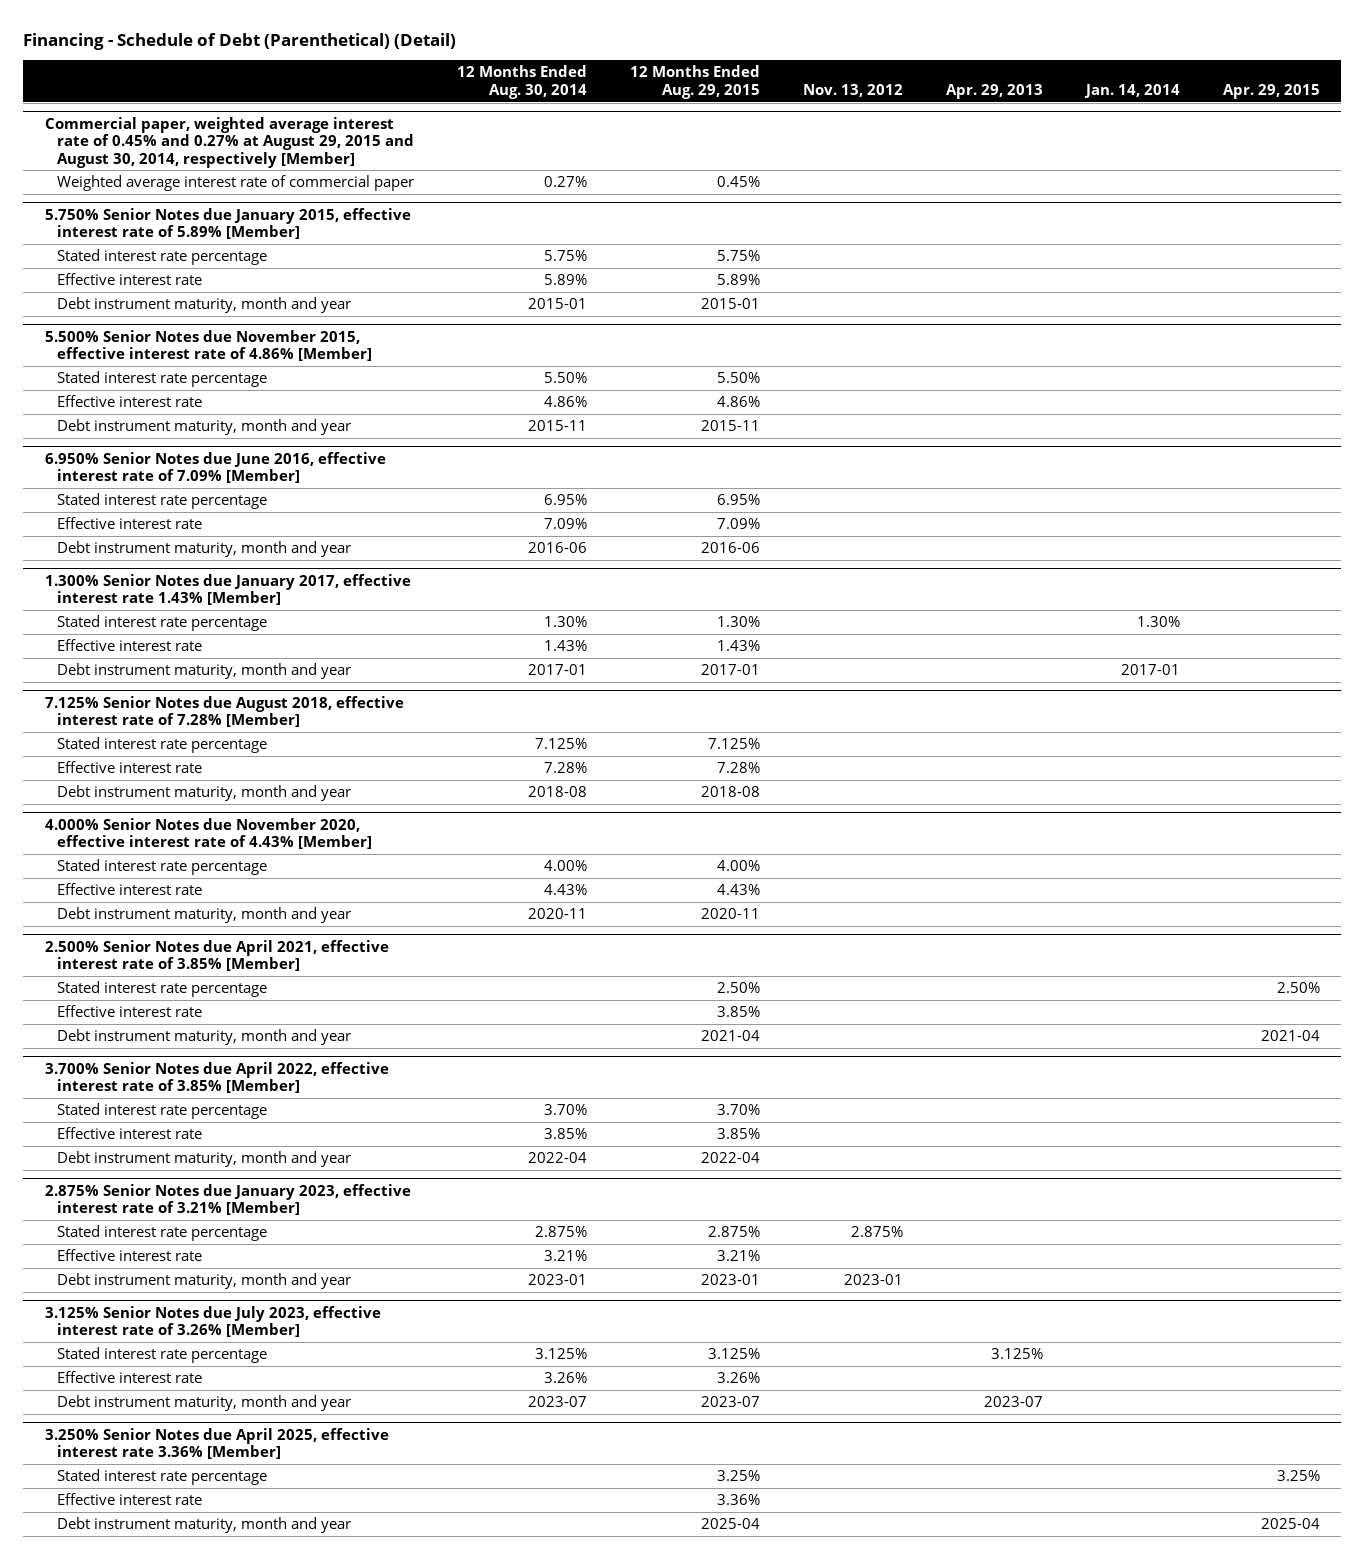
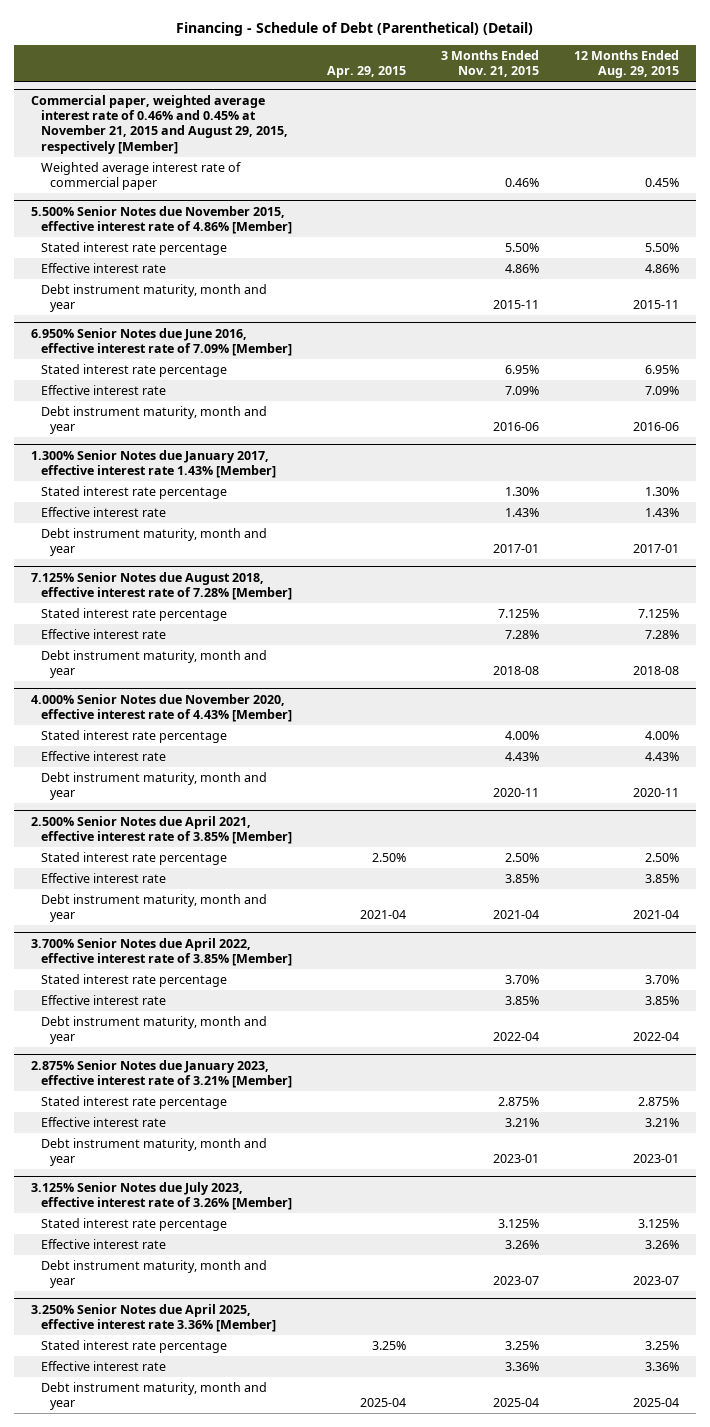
[456,65,587,99] 12 Months Ended Aug. 30, 2014 -> none
[802,83,903,97] Nov. 13, 2012 -> none
[945,83,1043,99] Apr. 29, 2013 -> none
[1083,83,1180,98] Jan. 14, 2014 -> none
none -> [440,49,539,78] 3 Months Ended Nov. 21, 2015
[44,116,414,168] Commercial paper, weighted average interest rate of 0.45% and 0.27% at August 29, 2015 and August 30, 2014, respectively [Member] -> [31,94,288,154] Commercial paper, weighted average interest rate of 0.46% and 0.45% at November 21, 2015 and August 29, 2015, respectively [Member]
[44,207,411,240] 5.750% Senior Notes due January 2015, effective interest rate of 5.89% [Member] -> none
[56,249,267,266] Stated interest rate percentage -> none
[56,273,202,286] Effective interest rate -> none
[56,297,351,314] Debt instrument maturity, month and year -> none

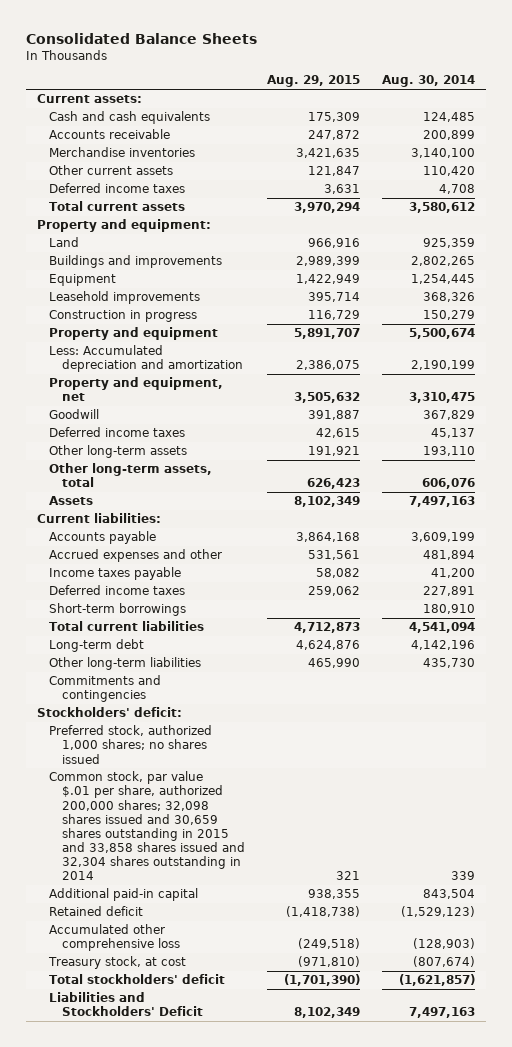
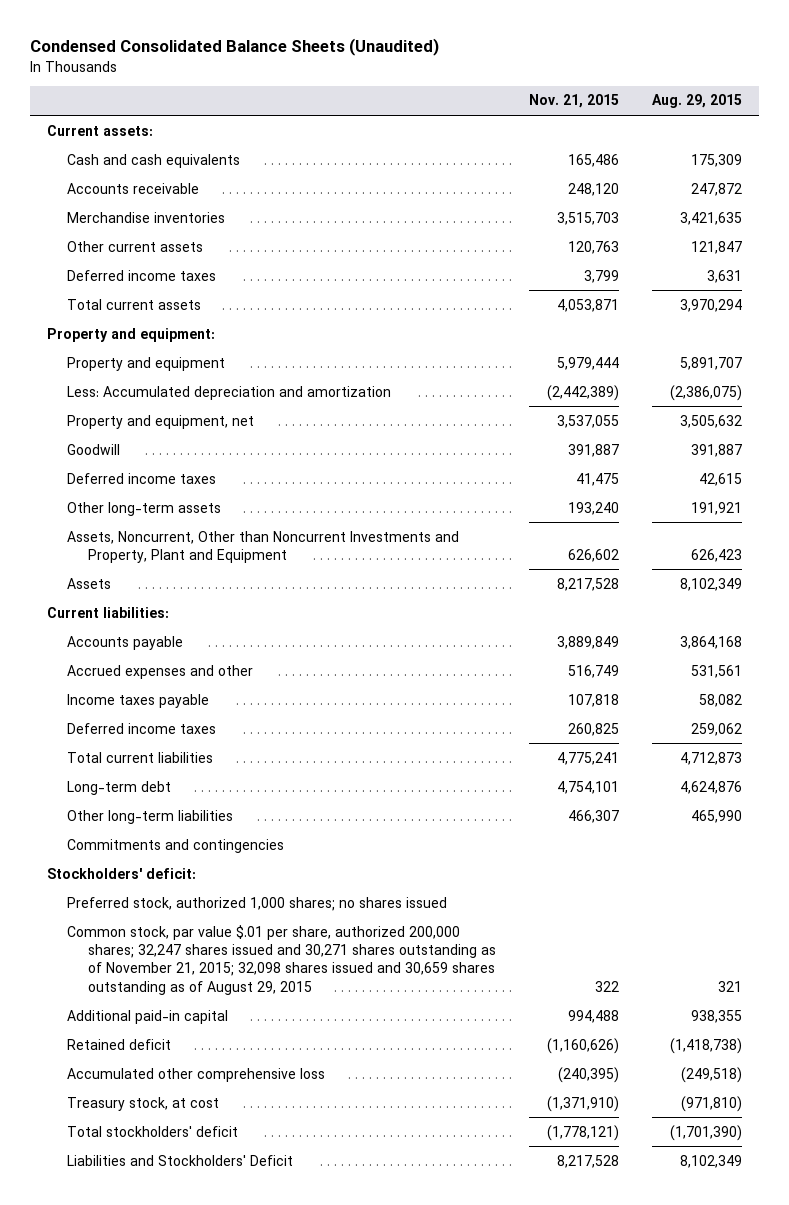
[25,32,257,44] Consolidated Balance Sheets -> [30,38,440,57] Condensed Consolidated Balance Sheets (Unaudited)
[381,75,475,88] Aug. 30, 2014 -> none
none -> [528,94,619,109] Nov. 21, 2015
[49,237,80,248] Land -> none
[49,255,223,269] Buildings and improvements -> none
[49,274,117,287] Equipment -> none
[49,291,201,305] Leasehold improvements -> none
[49,310,198,323] Construction in progress -> none
[295,360,360,371] 2,386,075 -> [670,384,743,401] (2,386,075)
[49,463,213,488] Other long-term assets, total -> [67,530,460,563] Assets, Noncurrent, Other than Noncurrent Investments and Property, Plant and Equipment
[49,603,187,617] Short-term borrowings -> none
[49,771,245,881] Common stock, par value $.01 per share, authorized 200,000 shares; 32,098 shares issued and 30,659 shares outstanding in 2015 and 33,858 shares issued and 32,304 shares outstanding in 2014 -> [67,924,496,995] Common stock, par value $.01 per share, authorized 200,000 shares; 32,247 shares issued and 30,271 shares outstanding as of November 21, 2015; 32,098 shares issued and 30,659 shares outstanding as of August 29, 2015

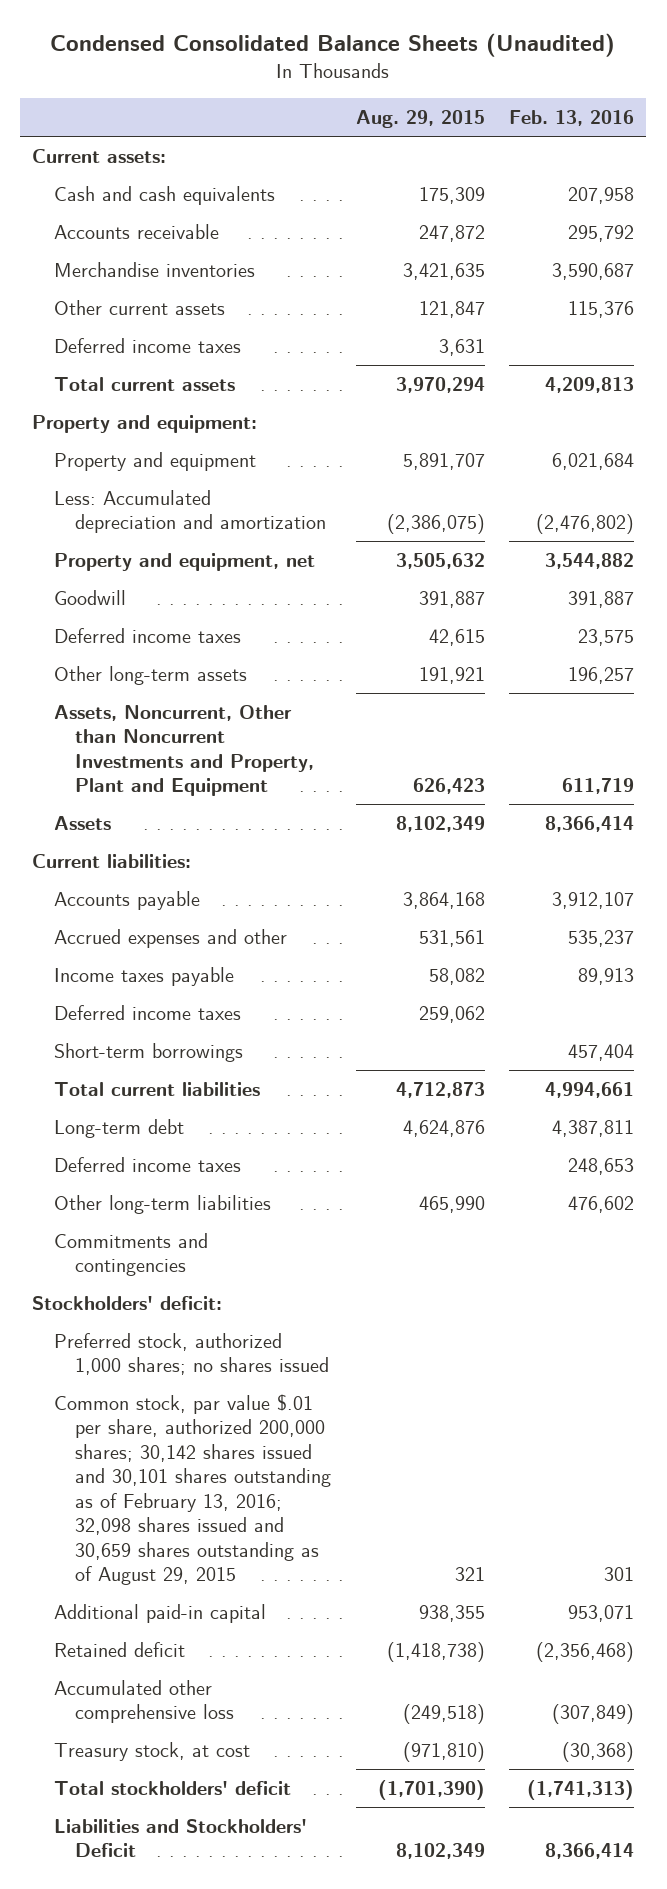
[528,94,619,109] Nov. 21, 2015 -> none
none -> [509,110,635,127] Feb. 13, 2016
none -> [53,1042,243,1062] Short-term borrowings
none -> [53,1156,241,1172] Deferred income taxes
[67,924,496,995] Common stock, par value $.01 per share, authorized 200,000 shares; 32,247 shares issued and 30,271 shares outstanding as of November 21, 2015; 32,098 shares issued and 30,659 shares outstanding as of August 29, 2015 -> [53,1393,332,1585] Common stock, par value $.01 per share, authorized 200,000 shares; 30,142 shares issued and 30,101 shares outstanding as of February 13, 2016; 32,098 shares issued and 30,659 shares outstanding as of August 29, 2015

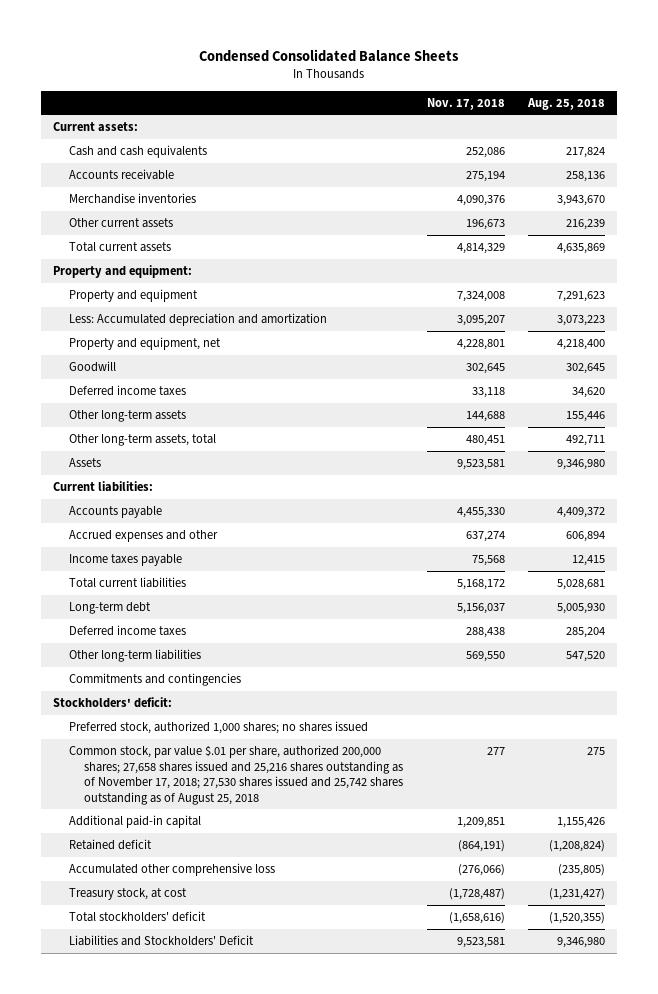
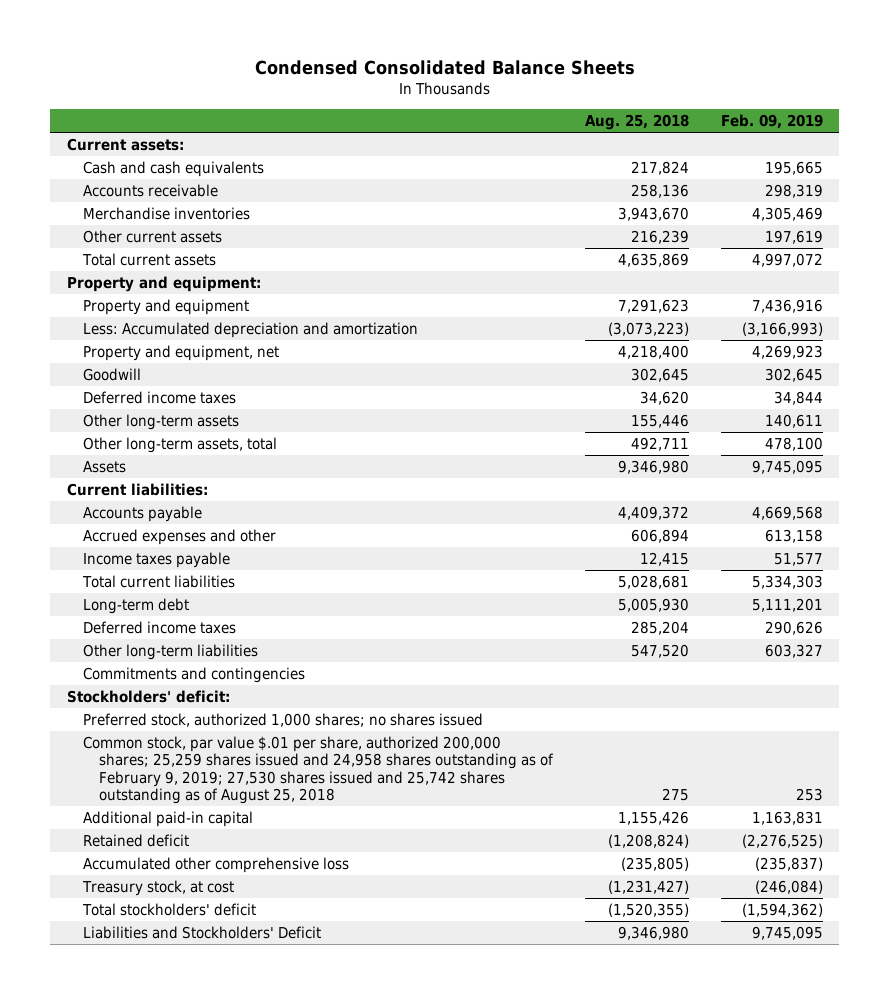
[426,97,505,110] Nov. 17, 2018 -> none
none -> [721,114,824,130] Feb. 09, 2019
[557,315,606,327] 3,073,223 -> [607,322,689,337] (3,073,223)
[68,745,404,805] Common stock, par value $.01 per share, authorized 200,000 shares; 27,658 shares issued and 25,216 shares outstanding as of November 17, 2018; 27,530 shares issued and 25,742 shares outstanding as of August 25, 2018 -> [82,736,554,805] Common stock, par value $.01 per share, authorized 200,000 shares; 25,259 shares issued and 24,958 shares outstanding as of February 9, 2019; 27,530 shares issued and 25,742 shares outstanding as of August 25, 2018

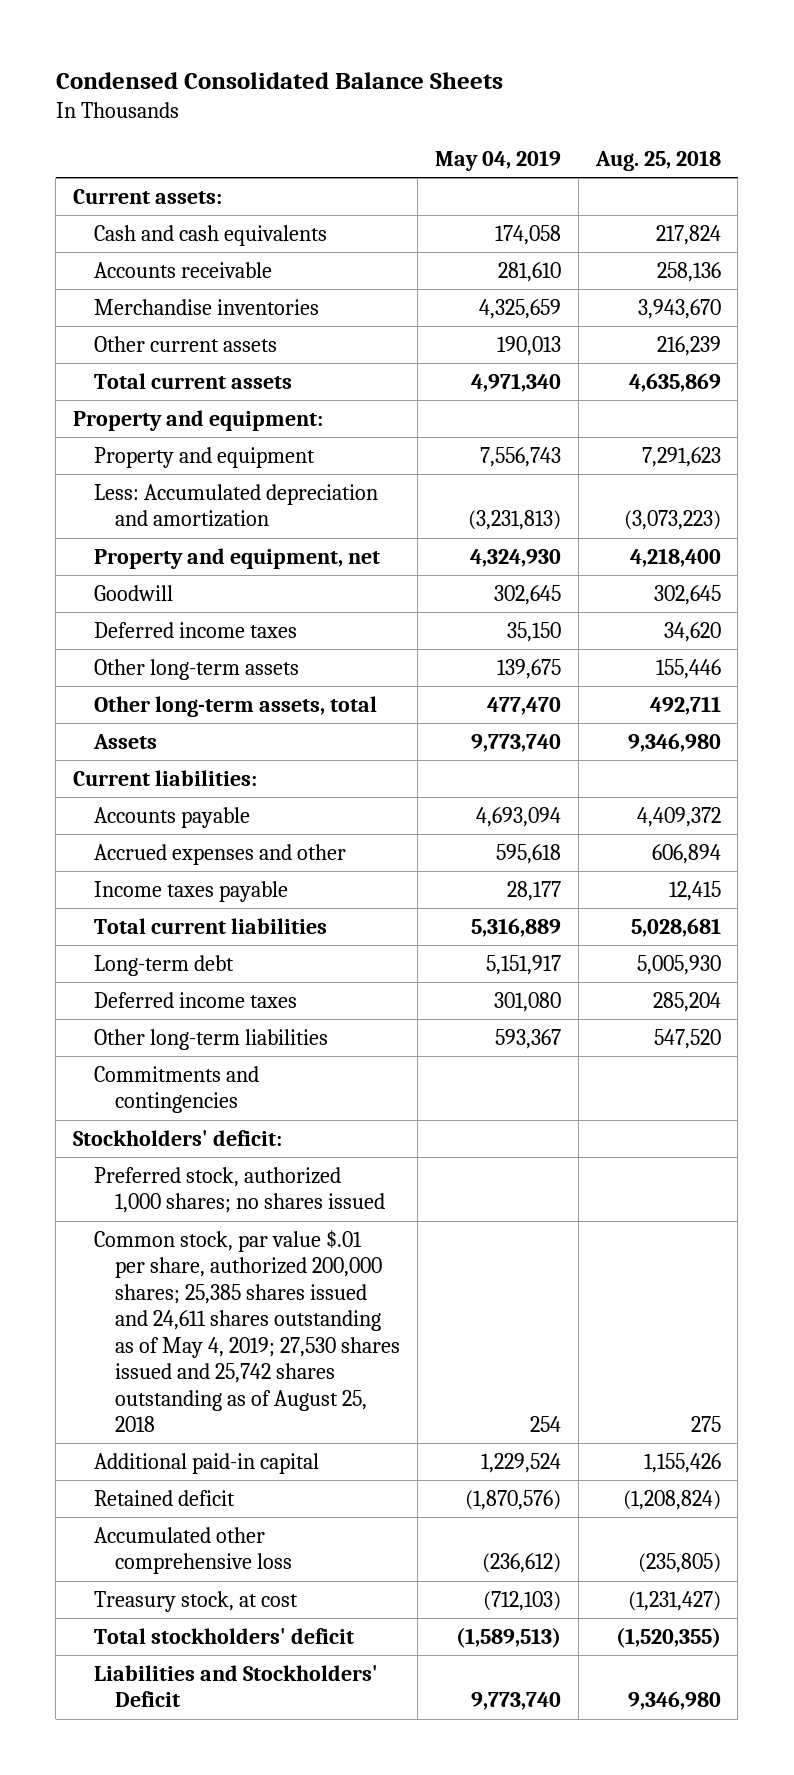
[721,114,824,130] Feb. 09, 2019 -> none
none -> [434,149,561,171] May 04, 2019
[82,736,554,805] Common stock, par value $.01 per share, authorized 200,000 shares; 25,259 shares issued and 24,958 shares outstanding as of February 9, 2019; 27,530 shares issued and 25,742 shares outstanding as of August 25, 2018 -> [94,1229,401,1433] Common stock, par value $.01 per share, authorized 200,000 shares; 25,385 shares issued and 24,611 shares outstanding as of May 4, 2019; 27,530 shares issued and 25,742 shares outstanding as of August 25, 2018

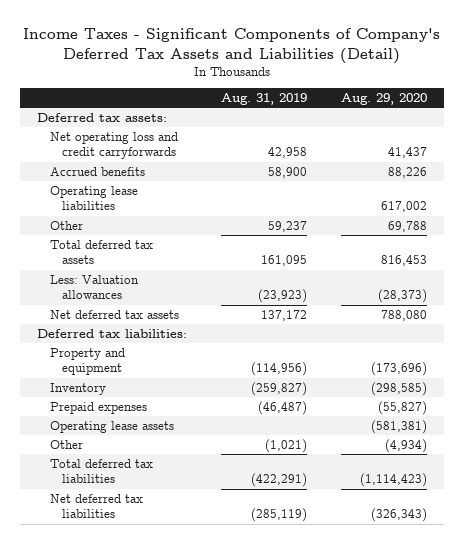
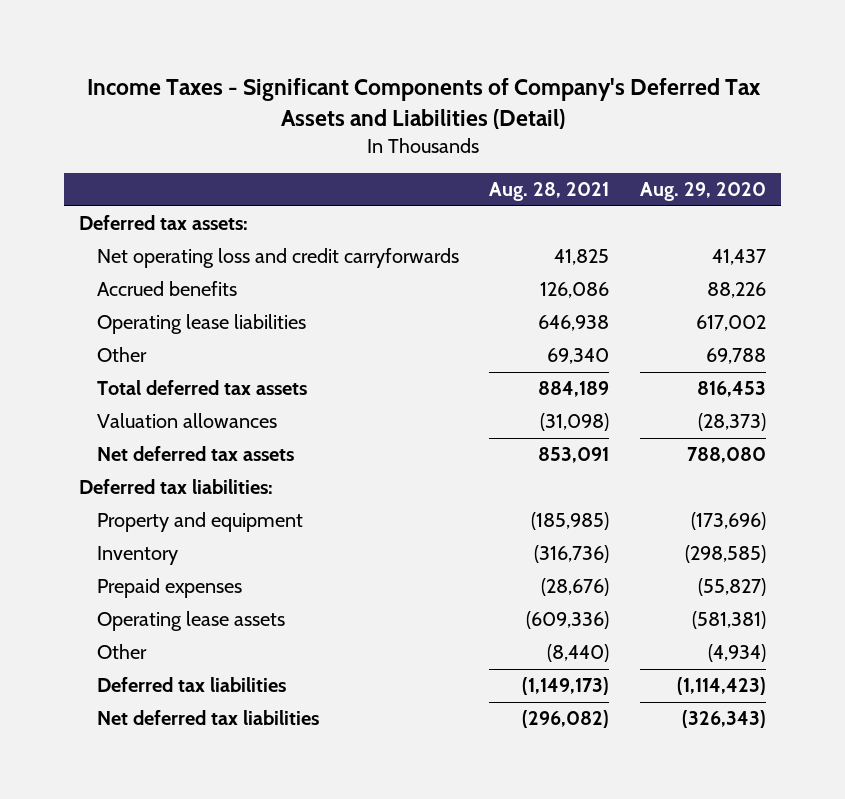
[221,93,308,106] Aug. 31, 2019 -> none
none -> [489,182,610,202] Aug. 28, 2021
[49,274,139,300] Less: Valuation allowances -> [96,413,277,429] Valuation allowances
[49,458,153,484] Total deferred tax liabilities -> [96,677,286,693] Deferred tax liabilities

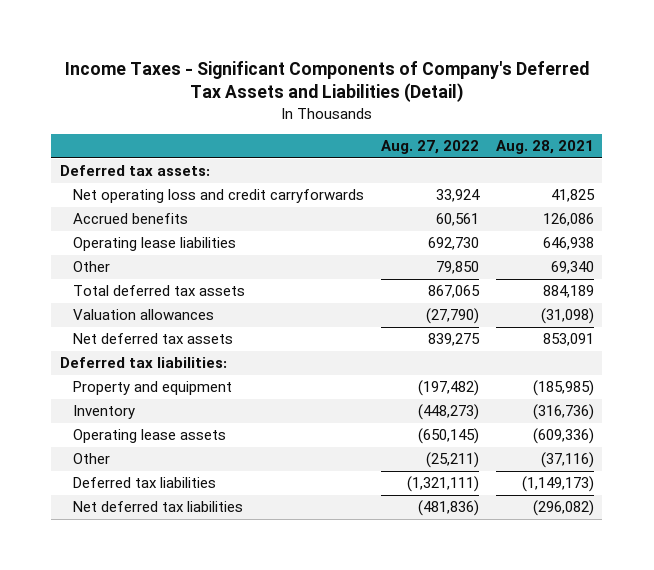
[639,182,766,202] Aug. 29, 2020 -> none
none -> [380,140,479,155] Aug. 27, 2022
[96,578,242,599] Prepaid expenses -> none
[547,644,610,663] (8,440) -> [540,452,594,469] (37,116)

